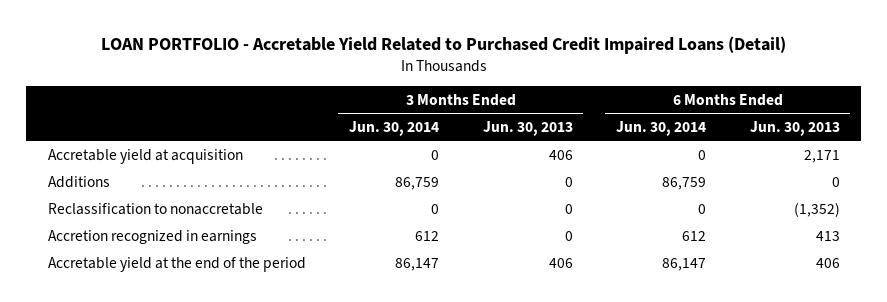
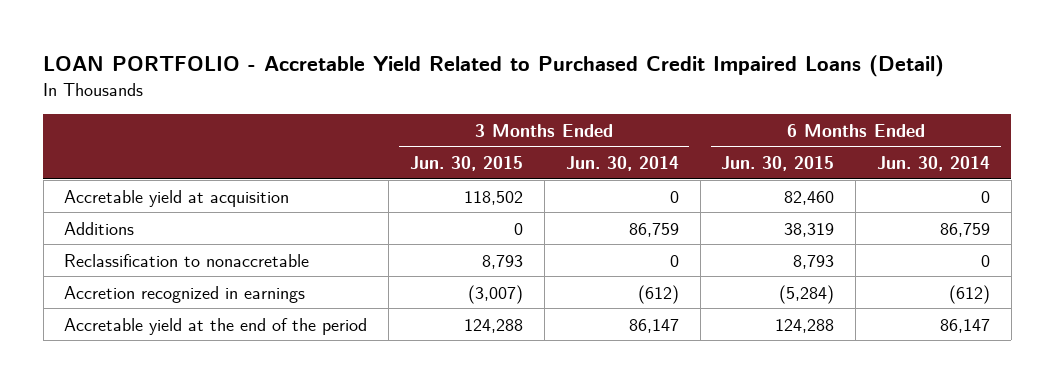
[482,120,573,136] Jun. 30, 2013 -> none
[749,120,840,136] Jun. 30, 2013 -> none
none -> [410,156,524,172] Jun. 30, 2015
none -> [721,156,835,172] Jun. 30, 2015
[415,230,440,241] 612 -> [637,284,679,304] (612)
[682,230,707,241] 612 -> [949,284,991,304] (612)

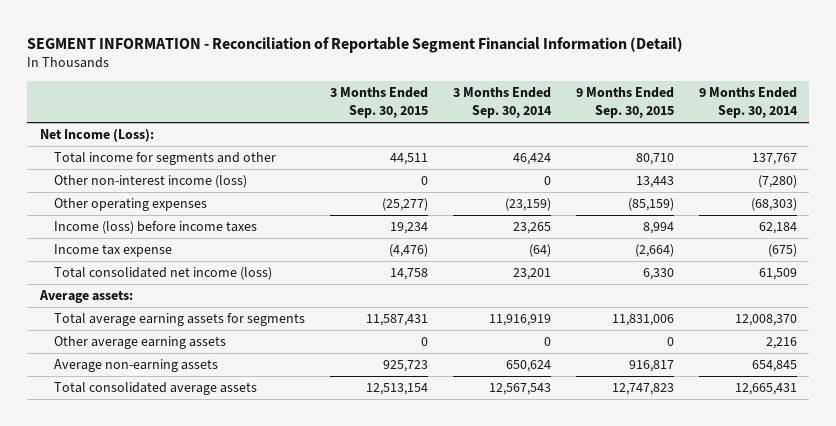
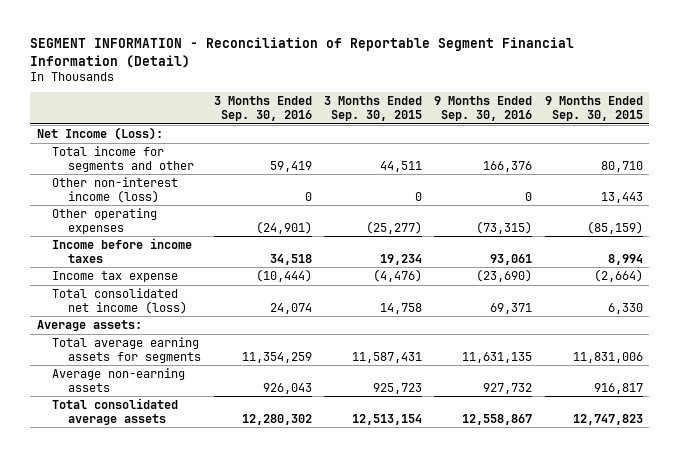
[452,87,552,118] 3 Months Ended Sep. 30, 2014 -> none
[698,87,798,118] 9 Months Ended Sep. 30, 2014 -> none
none -> [213,96,312,121] 3 Months Ended Sep. 30, 2016
none -> [434,96,533,121] 9 Months Ended Sep. 30, 2016
[54,221,258,235] Income (loss) before income taxes -> [52,238,193,263] Income before income taxes
[54,336,227,350] Other average earning assets -> none

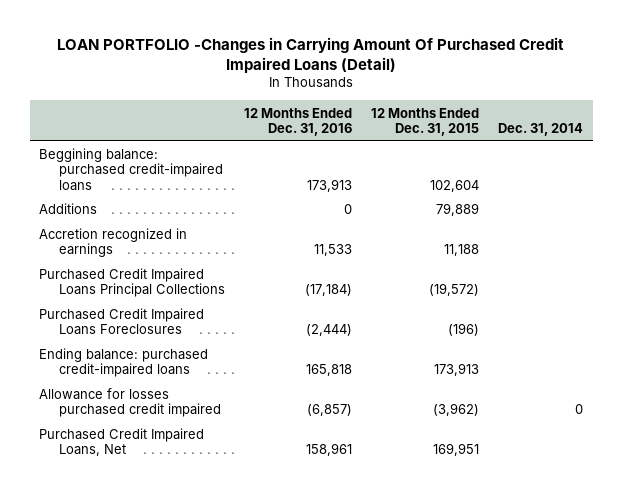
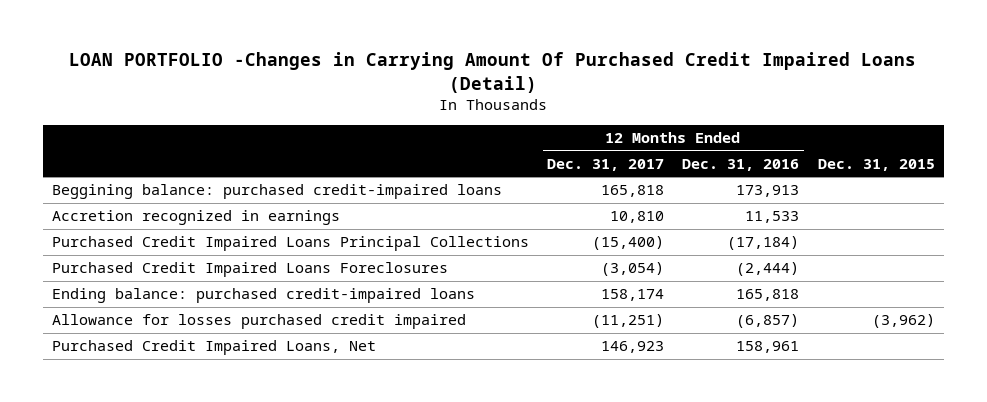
[371,107,480,136] 12 Months Ended Dec. 31, 2015 -> none
[498,122,584,136] Dec. 31, 2014 -> none
none -> [547,158,665,171] Dec. 31, 2017
none -> [817,158,935,171] Dec. 31, 2015
[39,203,98,215] Additions -> none

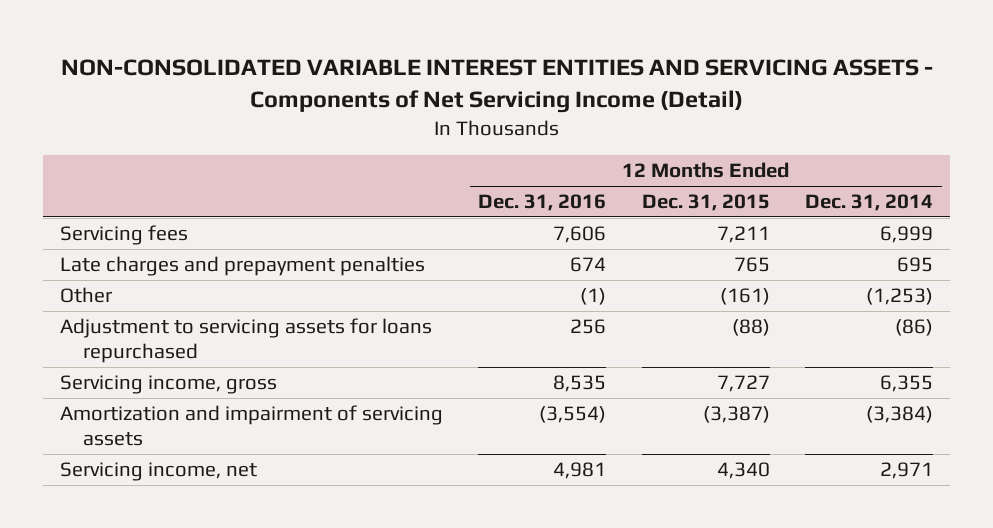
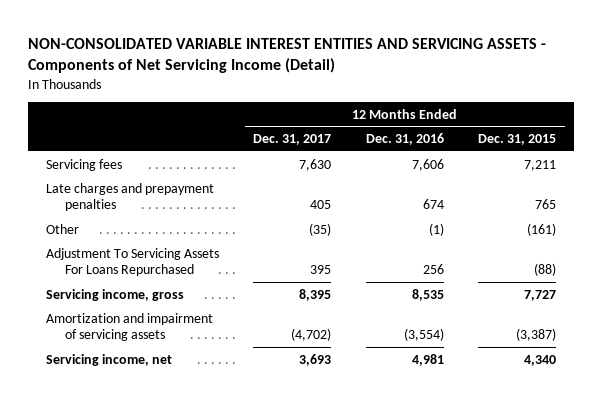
[804,194,933,212] Dec. 31, 2014 -> none
none -> [253,133,332,145] Dec. 31, 2017
[60,318,433,364] Adjustment to servicing assets for loans repurchased -> [45,247,219,277] Adjustment To Servicing Assets For Loans Repurchased

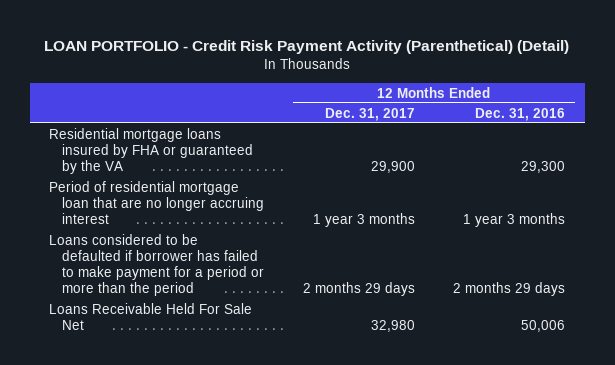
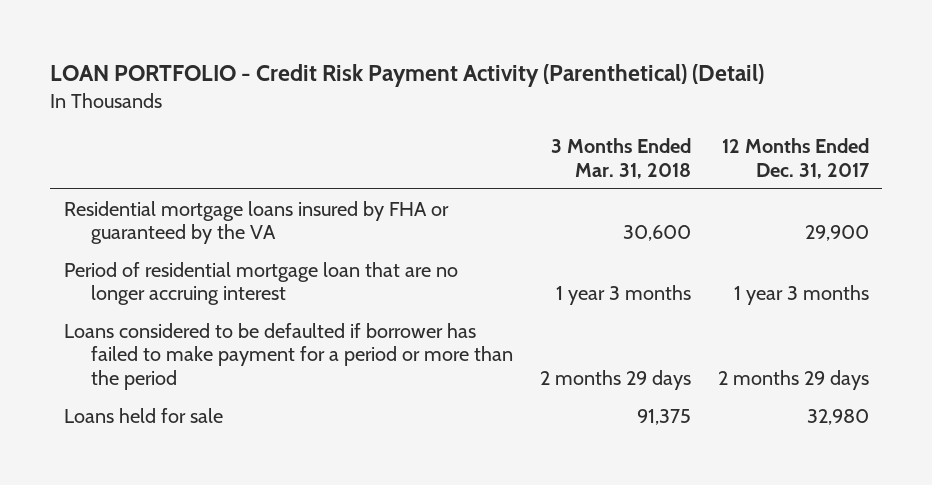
[475,107,566,121] Dec. 31, 2016 -> none
none -> [551,138,692,179] 3 Months Ended Mar. 31, 2018
[49,302,253,330] Loans Receivable Held For Sale Net -> [63,407,223,423] Loans held for sale

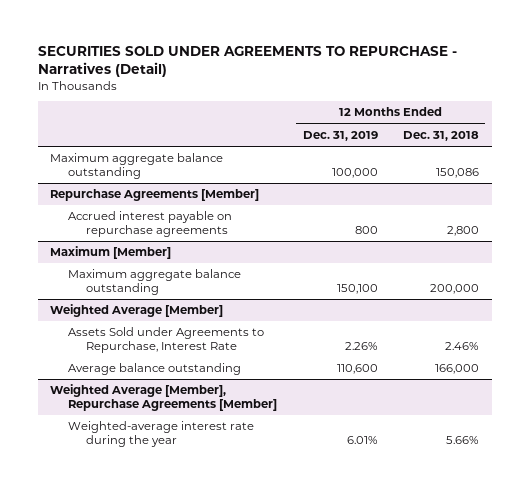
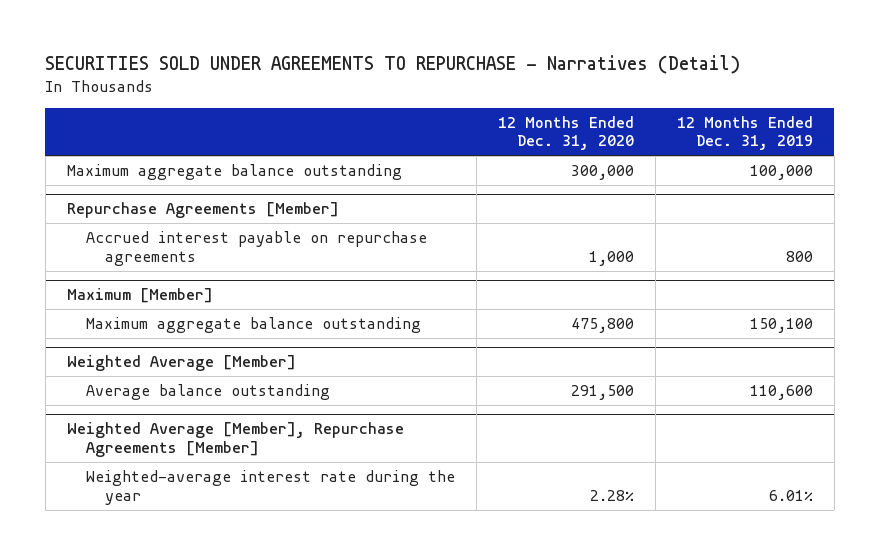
[402,130,479,141] Dec. 31, 2018 -> none
none -> [497,115,634,151] 12 Months Ended Dec. 31, 2020
[68,327,265,353] Assets Sold under Agreements to Repurchase, Interest Rate -> none

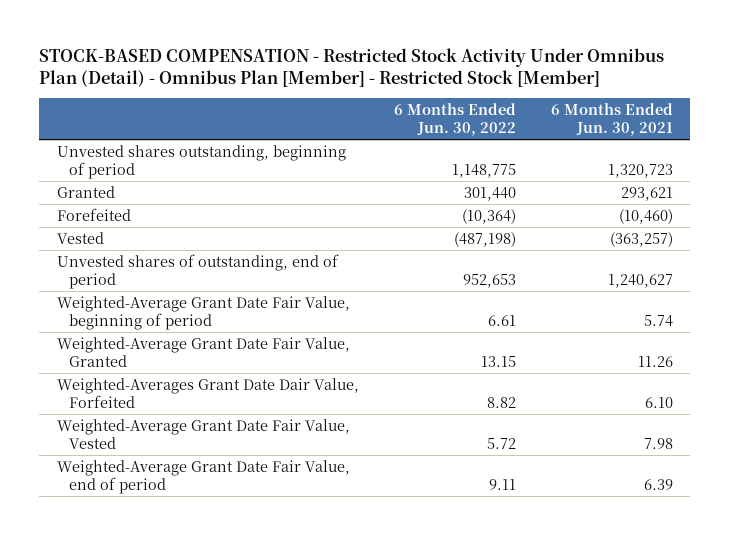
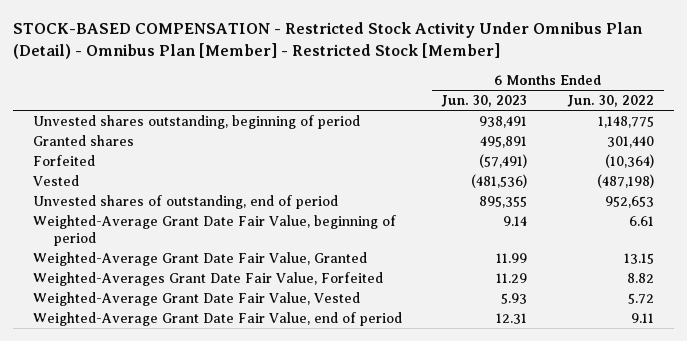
[550,103,673,136] 6 Months Ended Jun. 30, 2021 -> none
none -> [441,95,528,108] Jun. 30, 2023
[56,185,115,198] Granted -> [32,134,134,146] Granted shares
[56,207,131,221] Forefeited -> [32,154,95,166] Forfeited
[56,377,359,408] Weighted-Averages Grant Date Dair Value, Forfeited -> [32,271,383,286] Weighted-Averages Grant Date Fair Value, Forfeited

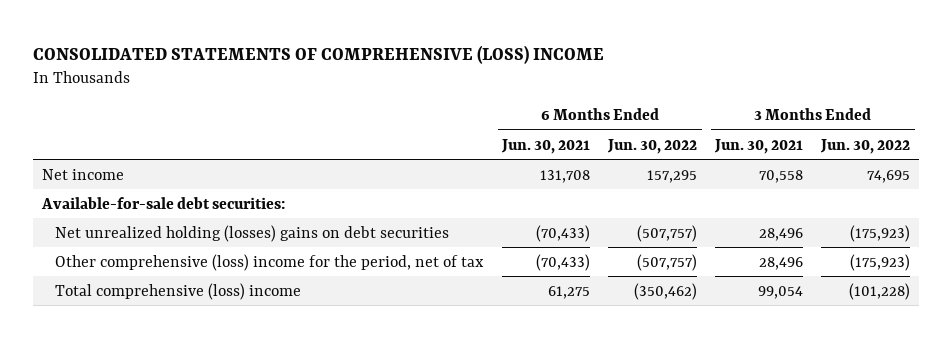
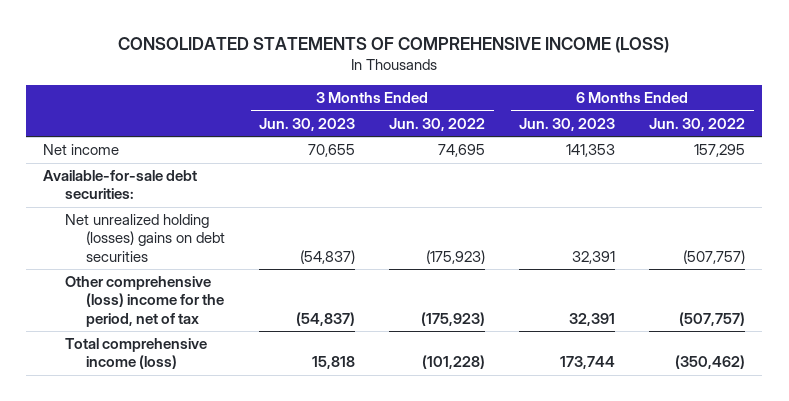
[33,44,605,64] CONSOLIDATED STATEMENTS OF COMPREHENSIVE (LOSS) INCOME -> [118,36,670,53] CONSOLIDATED STATEMENTS OF COMPREHENSIVE INCOME (LOSS)
[501,138,591,154] Jun. 30, 2021 -> none
[714,138,804,154] Jun. 30, 2021 -> none
none -> [259,117,356,131] Jun. 30, 2023
none -> [519,117,616,131] Jun. 30, 2023
[55,282,302,300] Total comprehensive (loss) income -> [64,338,207,370] Total comprehensive income (loss)

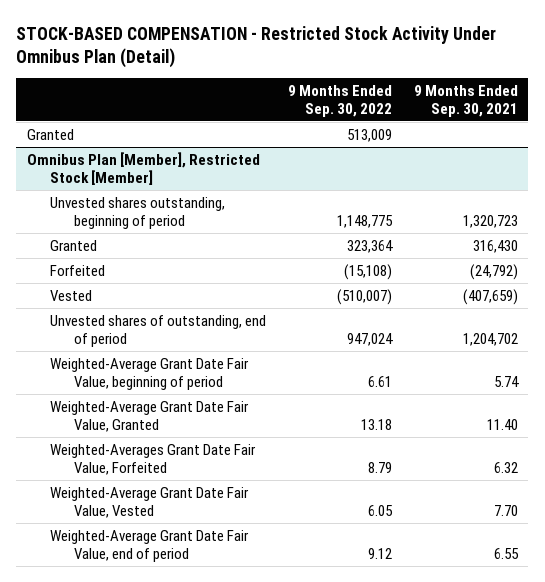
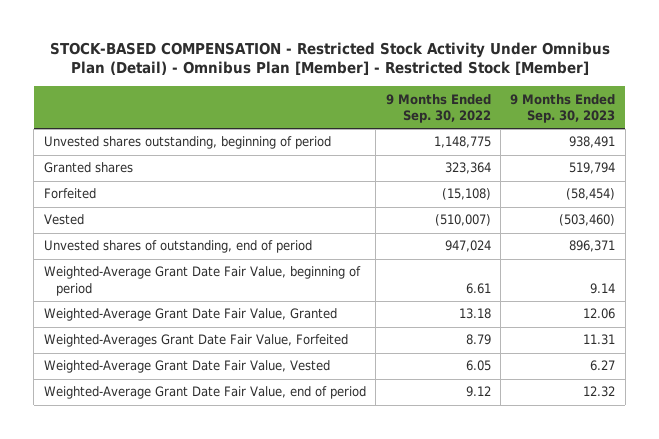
[16,25,497,68] STOCK-BASED COMPENSATION - Restricted Stock Activity Under Omnibus Plan (Detail) -> [49,41,610,76] STOCK-BASED COMPENSATION - Restricted Stock Activity Under Omnibus Plan (Detail) - Omnibus Plan [Member] - Restricted Stock [Member]
[413,84,518,117] 9 Months Ended Sep. 30, 2021 -> none
none -> [510,93,616,124] 9 Months Ended Sep. 30, 2023
[27,128,75,140] Granted -> none
[27,151,261,185] Omnibus Plan [Member], Restricted Stock [Member] -> none
[50,239,98,251] Granted -> [43,162,133,174] Granted shares

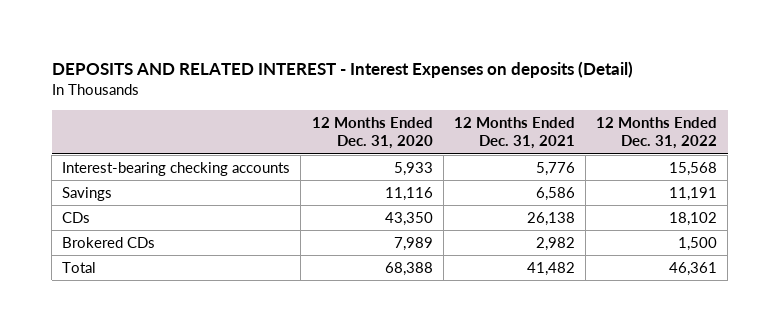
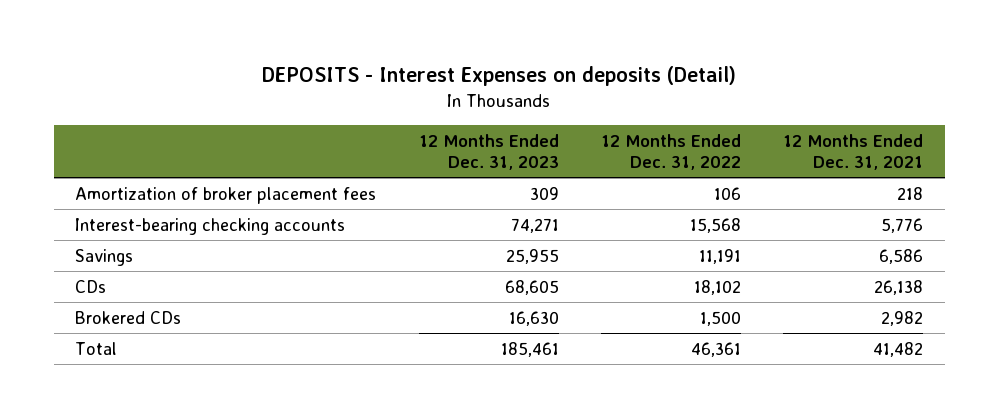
[51,60,633,78] DEPOSITS AND RELATED INTEREST - Interest Expenses on deposits (Detail) -> [262,66,737,87] DEPOSITS - Interest Expenses on deposits (Detail)
[311,116,433,150] 12 Months Ended Dec. 31, 2020 -> none
none -> [418,133,559,170] 12 Months Ended Dec. 31, 2023
none -> [75,186,377,204] Amortization of broker placement fees

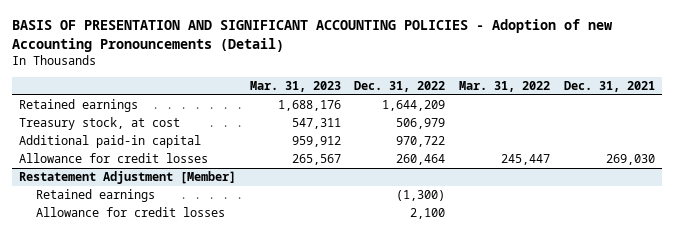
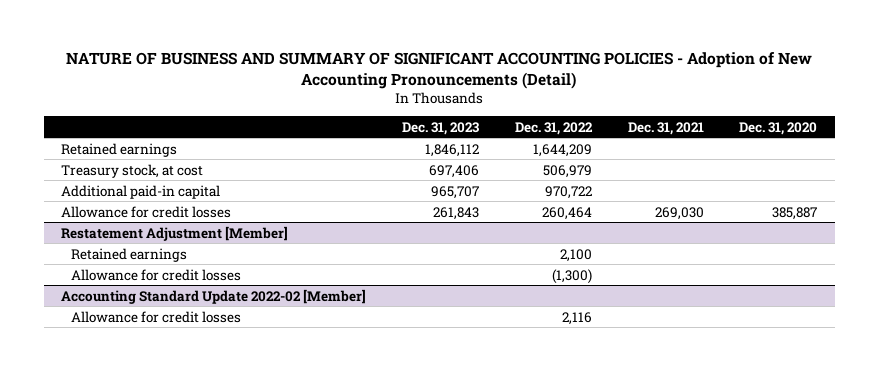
[11,19,613,52] BASIS OF PRESENTATION AND SIGNIFICANT ACCOUNTING POLICIES - Adoption of new Accounting Pronouncements (Detail) -> [66,52,813,89] NATURE OF BUSINESS AND SUMMARY OF SIGNIFICANT ACCOUNTING POLICIES - Adoption of New Accounting Pronouncements (Detail)
[249,80,341,92] Mar. 31, 2023 -> none
[459,80,551,92] Mar. 31, 2022 -> none
none -> [402,121,480,135] Dec. 31, 2023
none -> [739,121,818,135] Dec. 31, 2020
[396,190,446,202] (1,300) -> [559,248,592,262] 2,100
[410,208,446,220] 2,100 -> [551,268,592,284] (1,300)
none -> [61,288,367,304] Accounting Standard Update 2022-02 [Member]
none -> [70,310,241,323] Allowance for credit losses

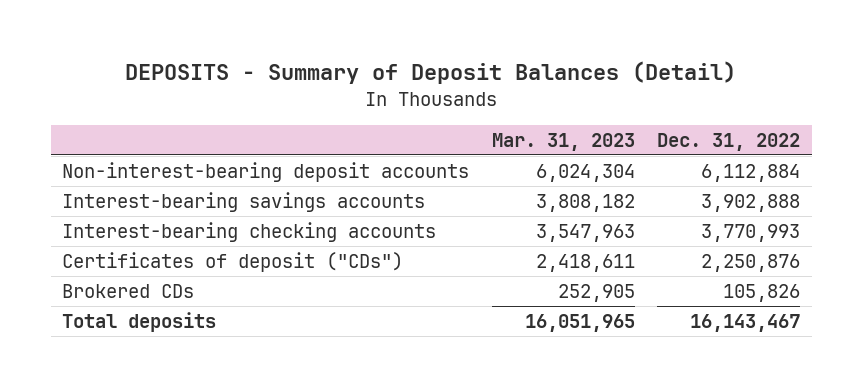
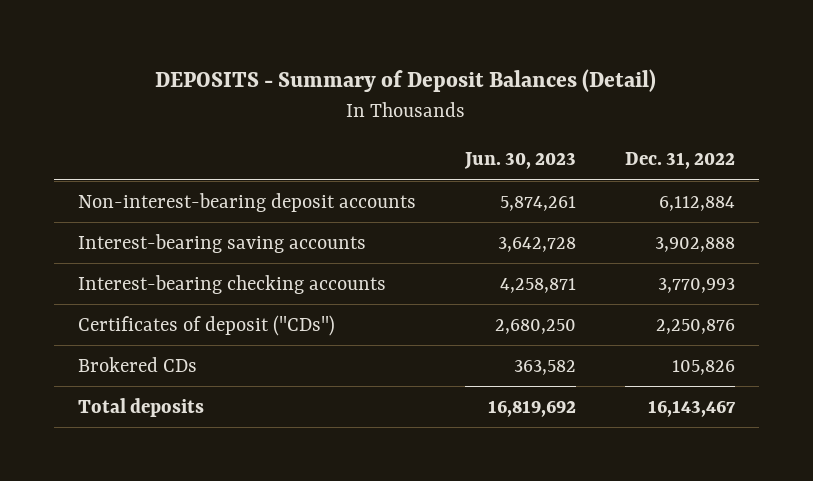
[491,132,635,151] Mar. 31, 2023 -> none
none -> [463,152,576,170] Jun. 30, 2023
[62,191,426,212] Interest-bearing savings accounts -> [78,233,367,253] Interest-bearing saving accounts

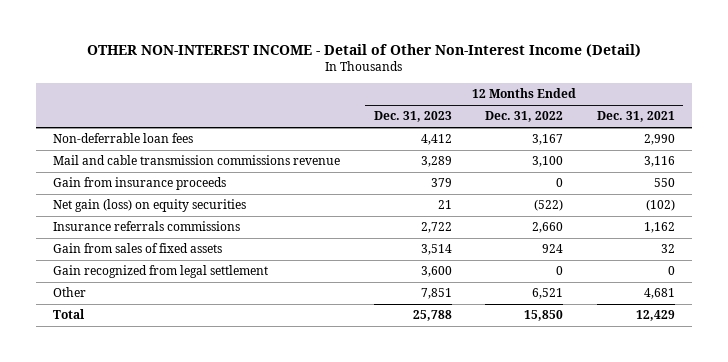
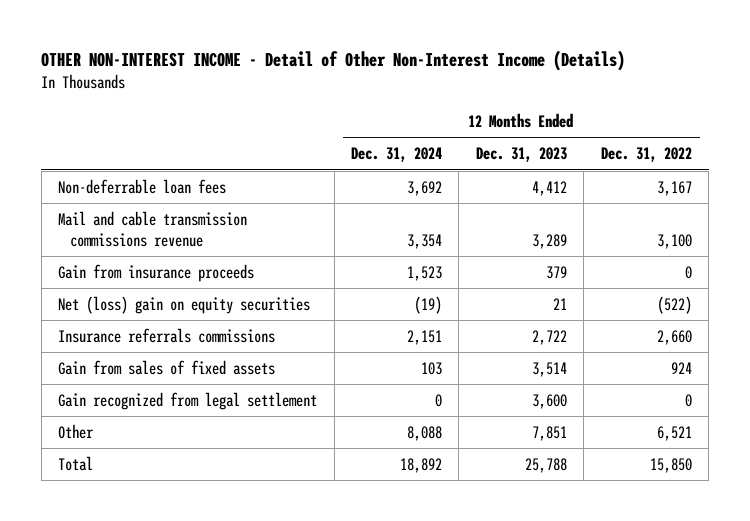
[87,43,642,57] OTHER NON-INTEREST INCOME - Detail of Other Non-Interest Income (Detail) -> [41,50,626,72] OTHER NON-INTEREST INCOME - Detail of Other Non-Interest Income (Details)
[596,111,675,123] Dec. 31, 2021 -> none
none -> [351,147,443,163] Dec. 31, 2024
[53,199,247,213] Net gain (loss) on equity securities -> [58,295,311,314] Net (loss) gain on equity securities

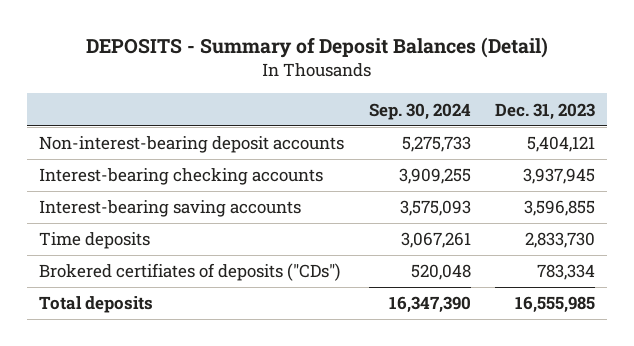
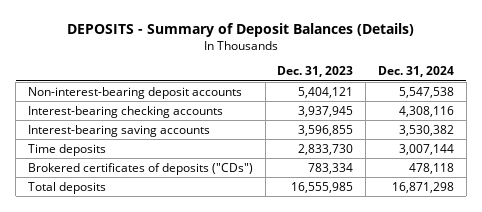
[86,37,549,59] DEPOSITS - Summary of Deposit Balances (Detail) -> [66,22,414,37] DEPOSITS - Summary of Deposit Balances (Details)
[368,102,471,120] Sep. 30, 2024 -> none
none -> [377,66,454,78] Dec. 31, 2024
[39,263,341,282] Brokered certifiates of deposits ("CDs") -> [27,162,253,175] Brokered certificates of deposits ("CDs")

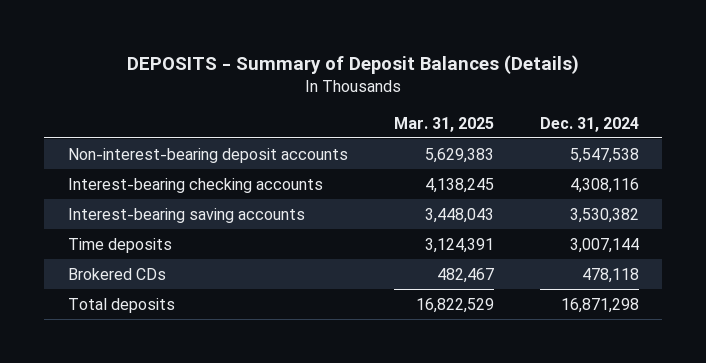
[277,66,354,78] Dec. 31, 2023 -> none
none -> [393,116,494,132] Mar. 31, 2025
[27,162,253,175] Brokered certificates of deposits ("CDs") -> [67,267,166,280] Brokered CDs

